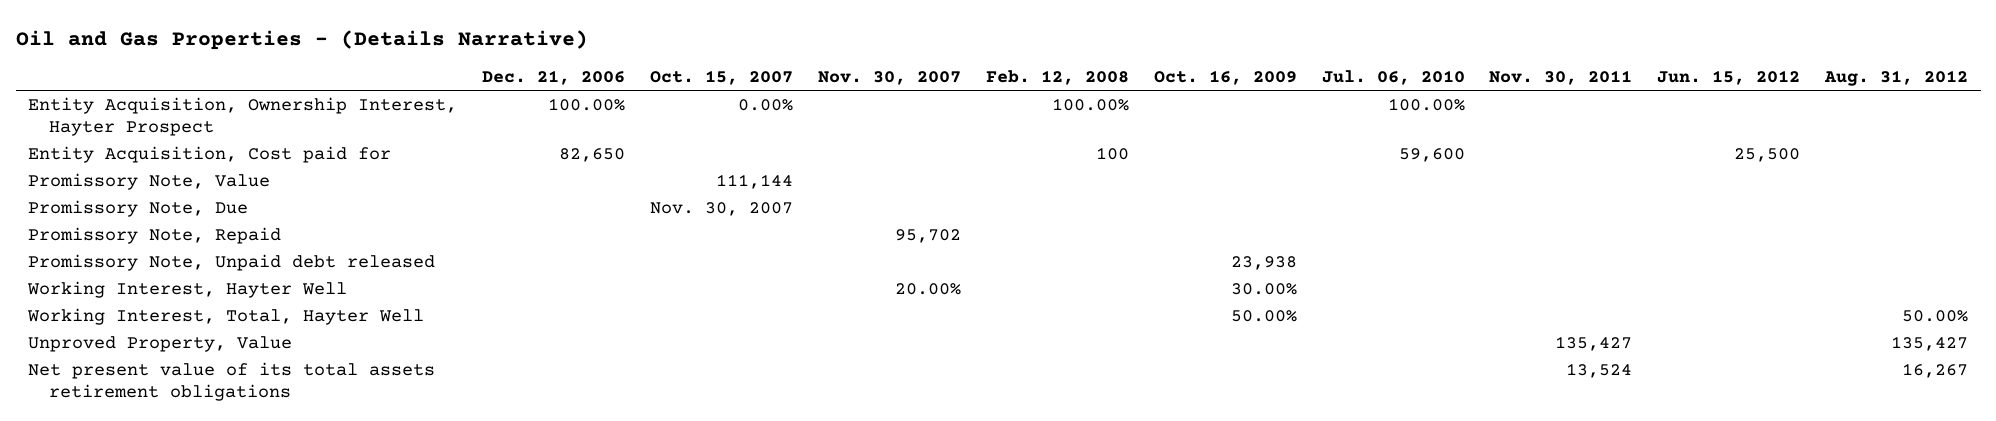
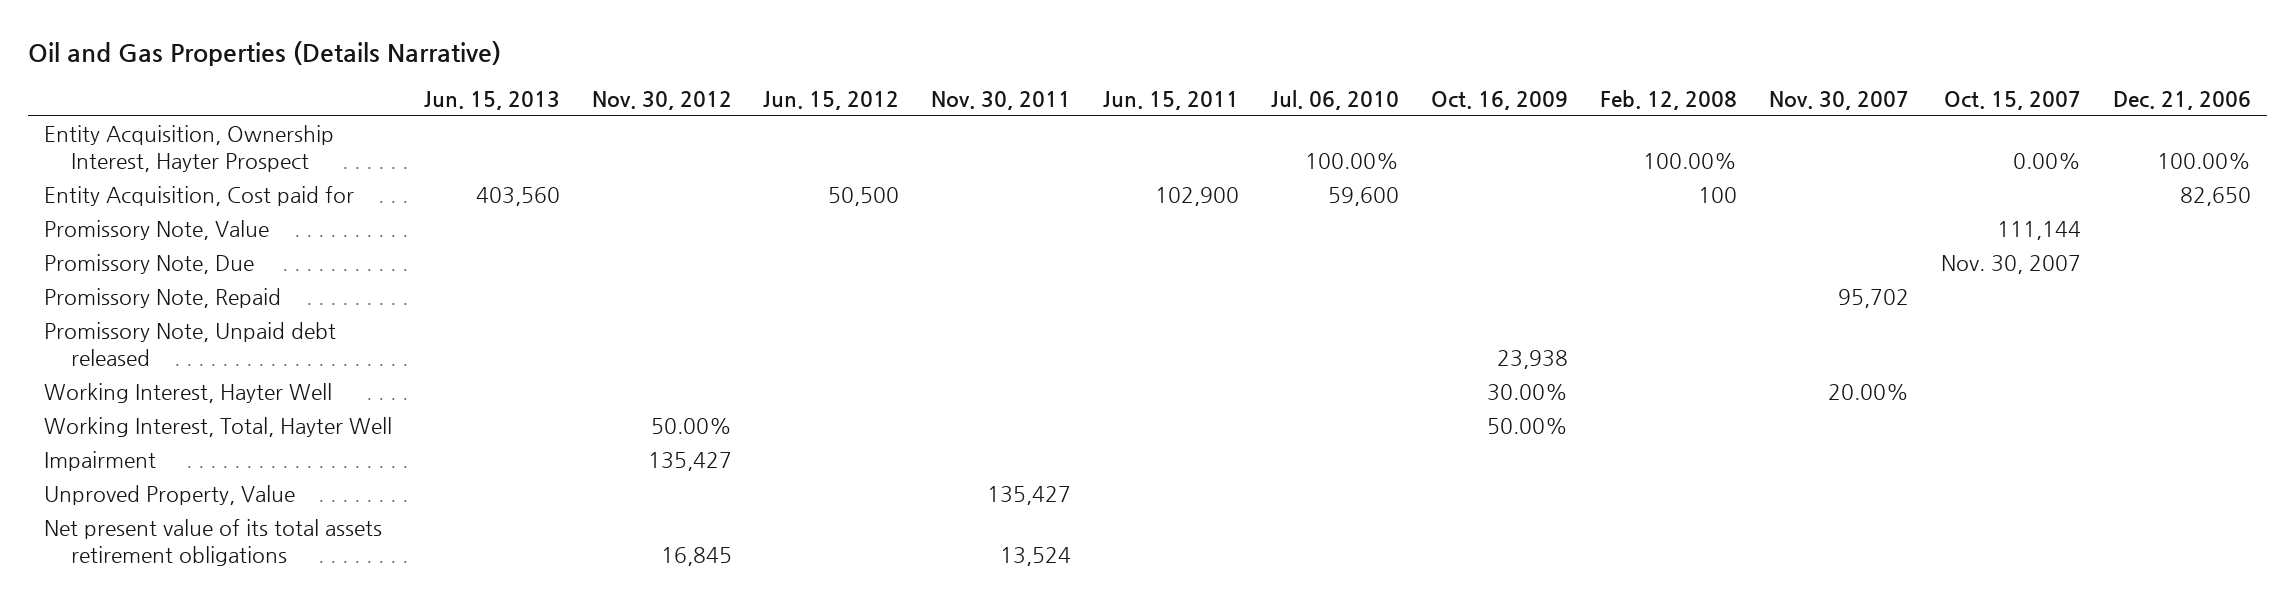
[15,29,588,50] Oil and Gas Properties - (Details Narrative) -> [27,40,501,66] Oil and Gas Properties (Details Narrative)
[1824,70,1969,87] Aug. 31, 2012 -> none
none -> [423,91,560,111] Jun. 15, 2013
none -> [591,91,732,111] Nov. 30, 2012
none -> [1103,91,1240,111] Jun. 15, 2011
[1734,147,1801,162] 25,500 -> [828,187,900,207] 50,500
none -> [43,451,156,472] Impairment

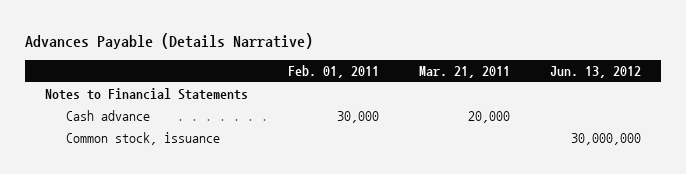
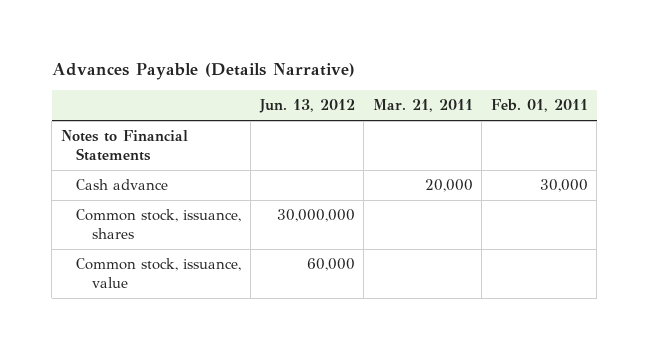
[65,132,220,146] Common stock, issuance -> [76,209,242,240] Common stock, issuance, shares
none -> [76,258,242,289] Common stock, issuance, value

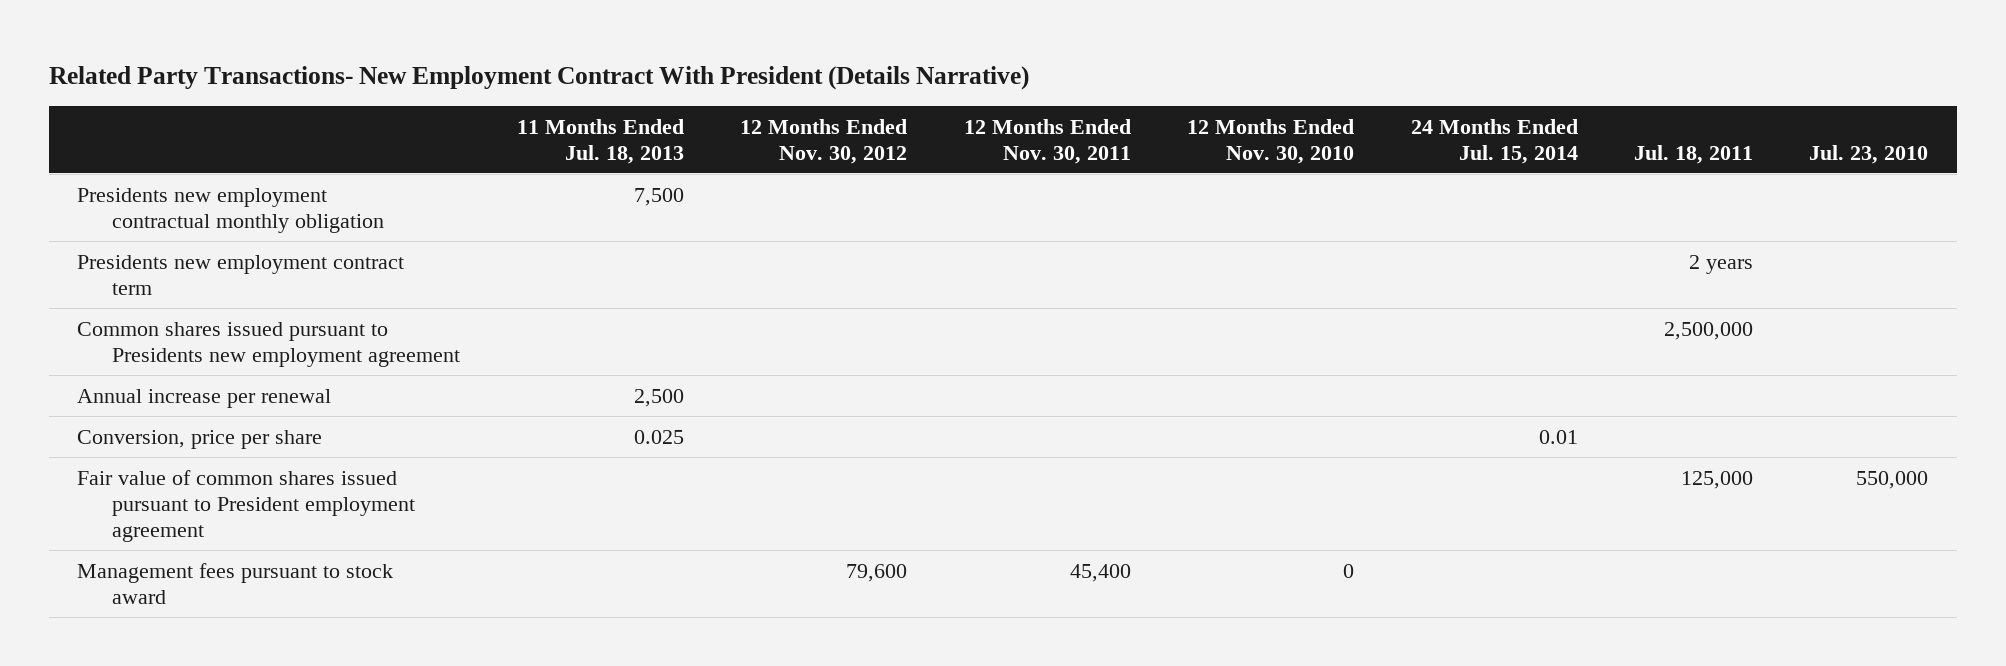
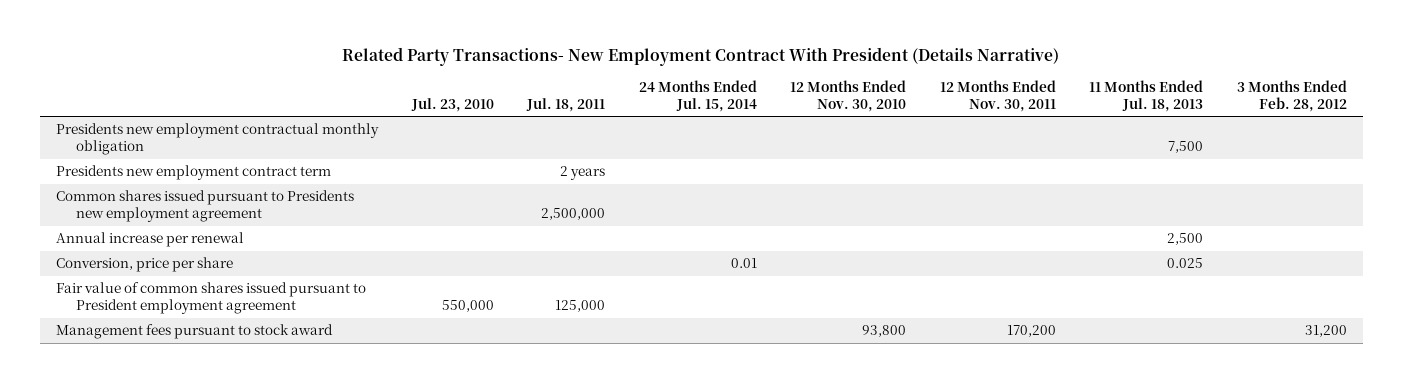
[740,118,908,164] 12 Months Ended Nov. 30, 2012 -> none
none -> [1236,79,1347,112] 3 Months Ended Feb. 28, 2012
[1069,563,1131,582] 45,400 -> [1006,325,1056,338] 170,200
[1343,563,1355,578] 0 -> [862,325,907,338] 93,800

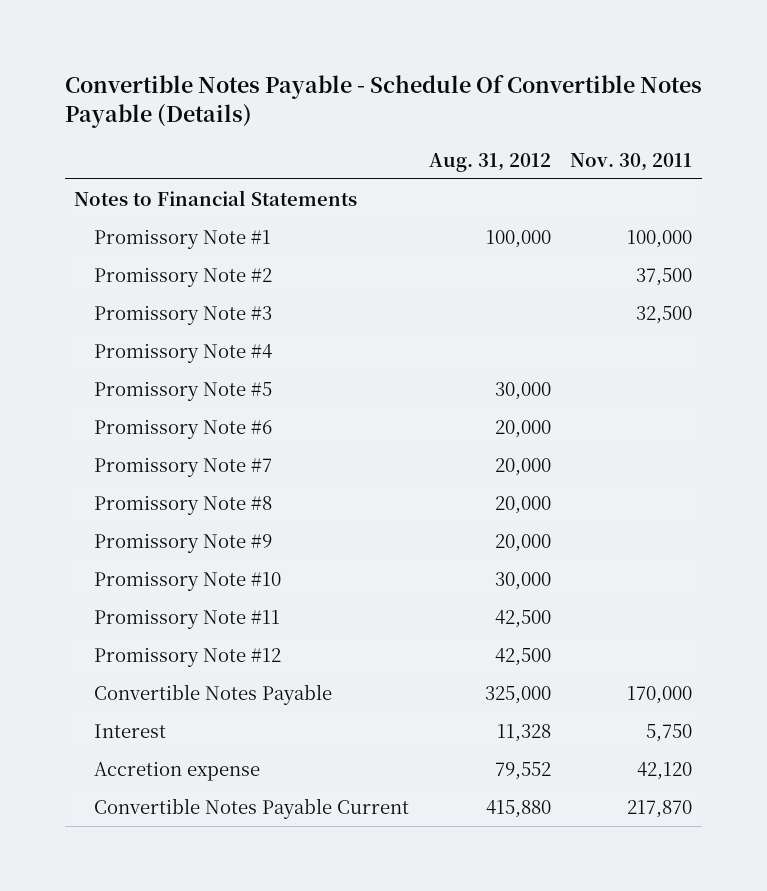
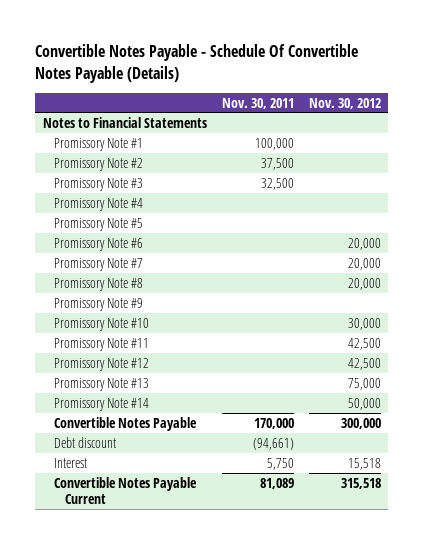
[428,152,551,172] Aug. 31, 2012 -> none
none -> [308,97,381,109] Nov. 30, 2012
none -> [53,377,149,391] Promissory Note #13
none -> [53,397,149,411] Promissory Note #14
none -> [53,436,116,448] Debt discount
[93,760,260,781] Accretion expense -> none
[627,799,693,818] 217,870 -> [259,477,294,489] 81,089

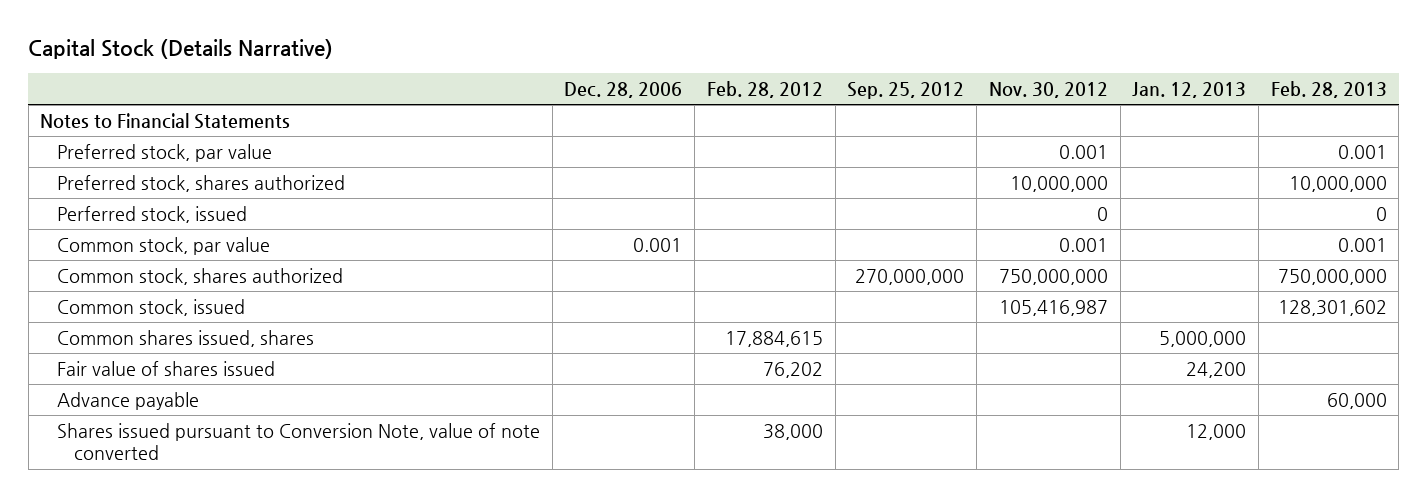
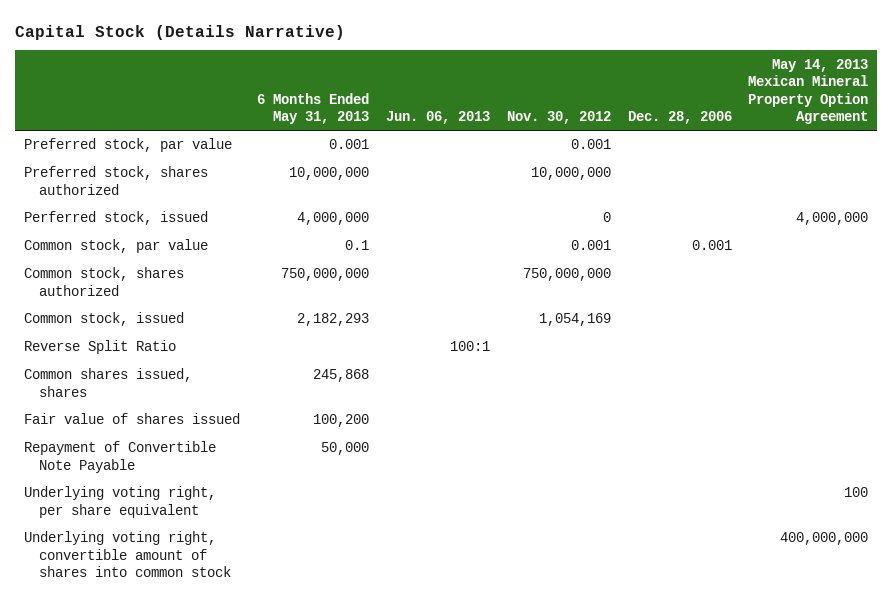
[706,80,823,98] Feb. 28, 2012 -> none
[847,81,965,99] Sep. 25, 2012 -> none
[1132,81,1247,98] Jan. 12, 2013 -> none
[1270,80,1387,98] Feb. 28, 2013 -> none
none -> [256,92,369,124] 6 Months Ended May 31, 2013
none -> [385,110,490,124] Jun. 06, 2013
none -> [748,58,869,124] May 14, 2013 Mexican Mineral Property Option Agreement
[40,112,291,129] Notes to Financial Statements -> none
[998,299,1108,316] 105,416,987 -> [538,313,611,327] 1,054,169
none -> [23,340,176,355] Reverse Split Ratio
[56,391,199,410] Advance payable -> none
[56,422,540,461] Shares issued pursuant to Conversion Note, value of note converted -> none
none -> [23,441,216,473] Repayment of Convertible Note Payable
none -> [23,486,216,518] Underlying voting right, per share equivalent
none -> [23,531,232,578] Underlying voting right, convertible amount of shares into common stock

